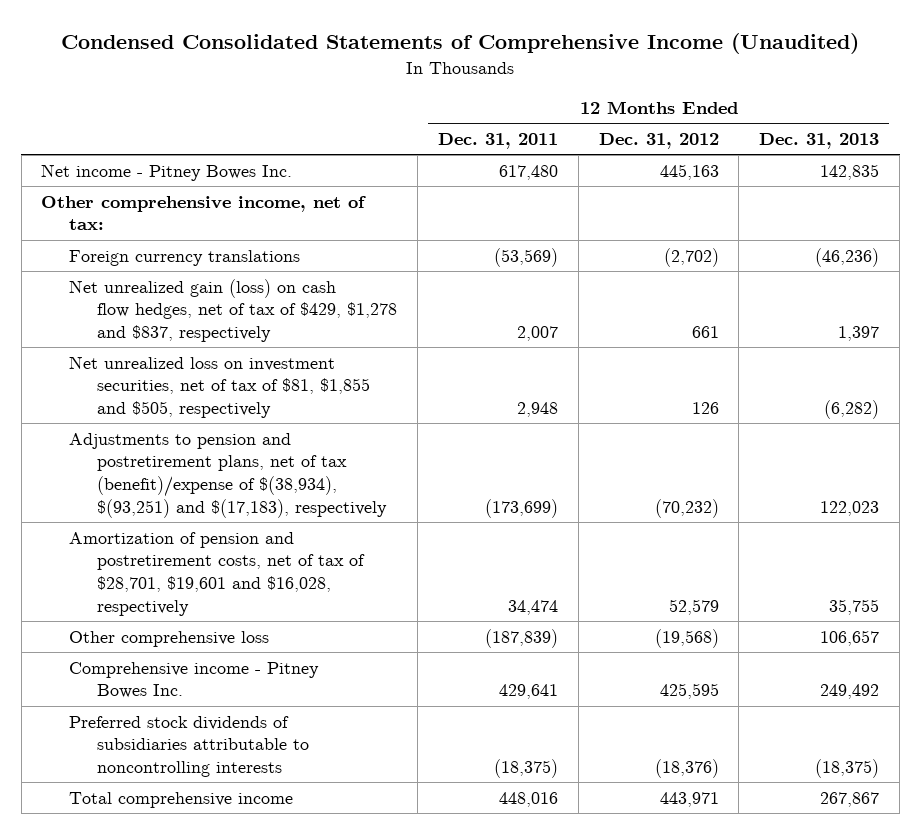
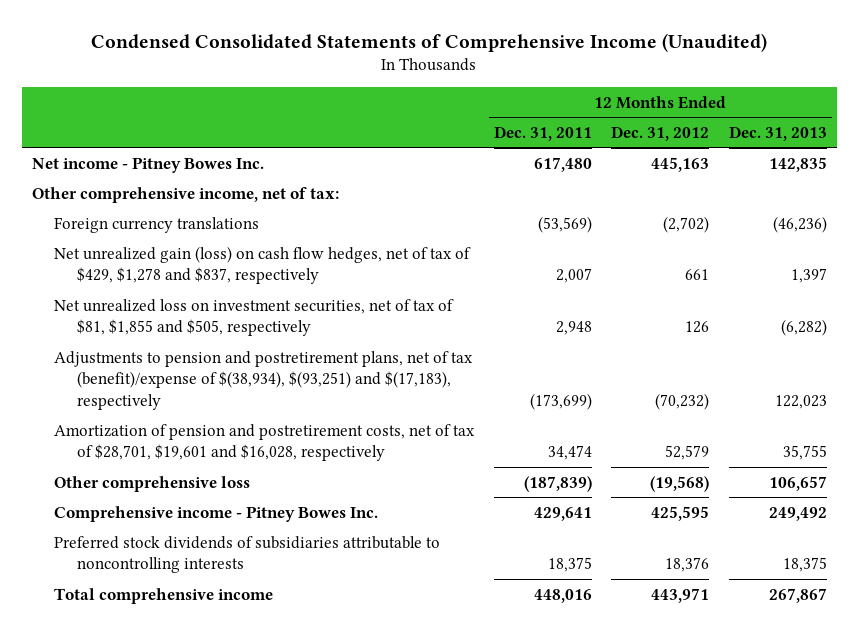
[493,759,558,779] (18,375) -> [547,557,592,573] 18,375
[654,759,719,779] (18,376) -> [665,557,710,573] 18,376
[815,759,880,779] (18,375) -> [783,557,828,573] 18,375

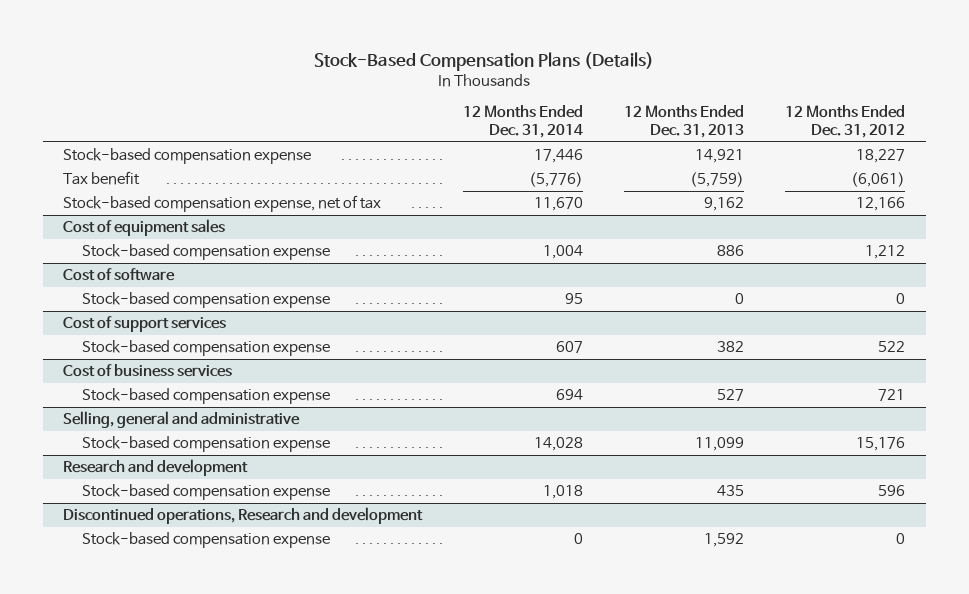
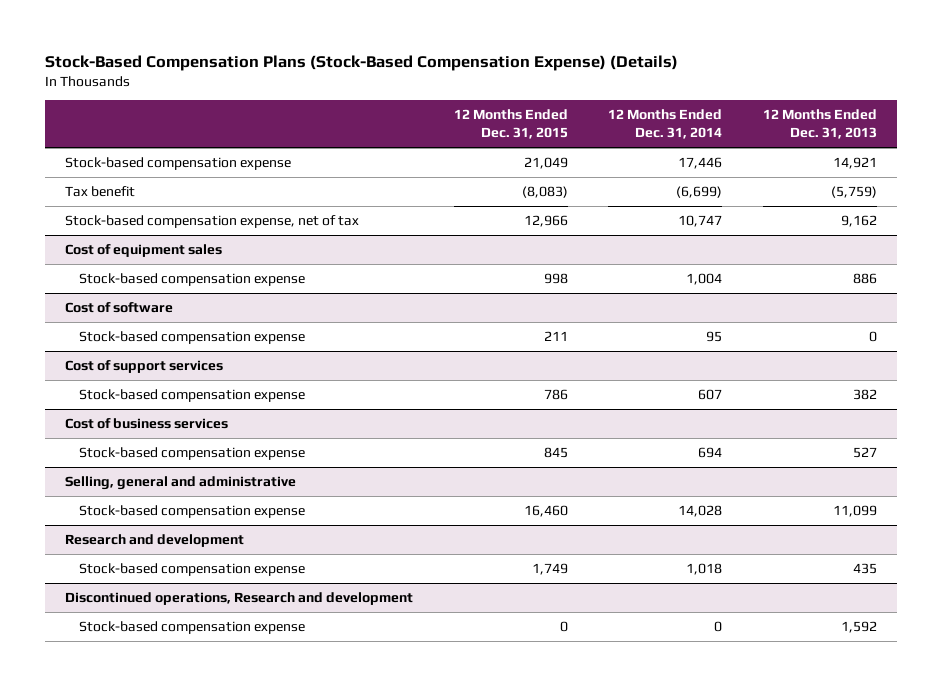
[314,51,655,71] Stock-Based Compensation Plans (Details) -> [45,55,679,72] Stock-Based Compensation Plans (Stock-Based Compensation Expense) (Details)
[785,105,906,139] 12 Months Ended Dec. 31, 2012 -> none
none -> [453,109,568,140] 12 Months Ended Dec. 31, 2015
[529,172,584,188] (5,776) -> [676,185,723,198] (6,699)
[534,197,584,212] 11,670 -> [678,214,723,227] 10,747

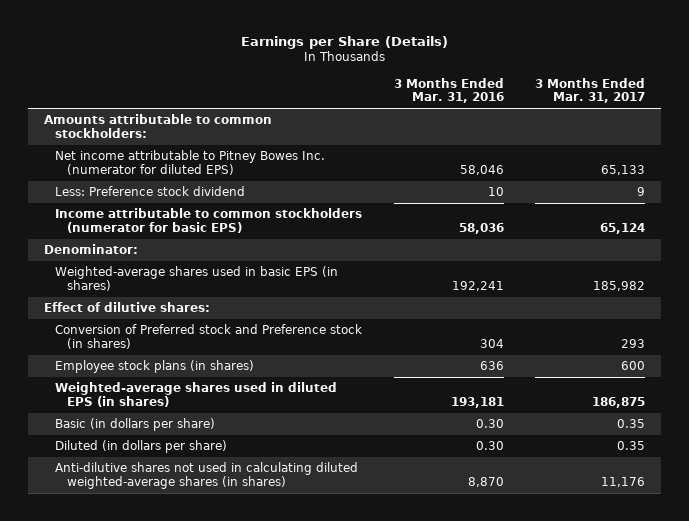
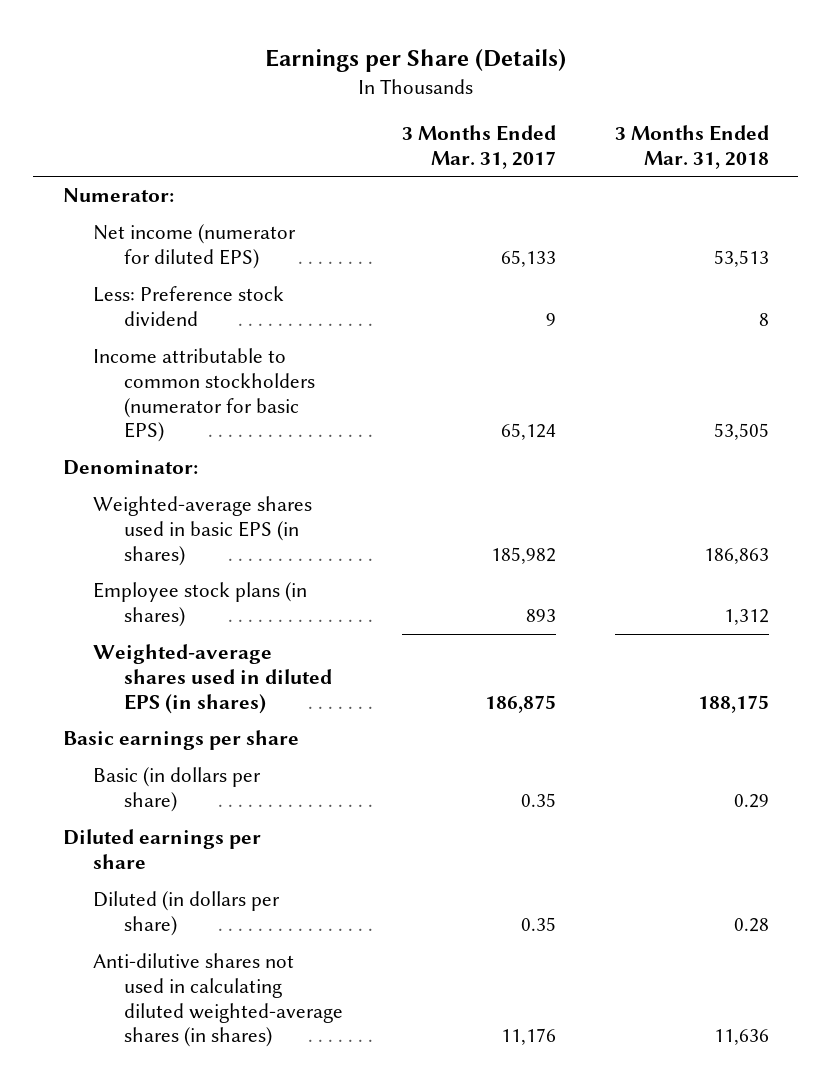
[393,77,504,104] 3 Months Ended Mar. 31, 2016 -> none
none -> [614,124,769,169] 3 Months Ended Mar. 31, 2018
[43,114,272,139] Amounts attributable to common stockholders: -> none
none -> [62,188,174,203] Numerator:
[55,150,326,176] Net income attributable to Pitney Bowes Inc. (numerator for diluted EPS) -> [93,224,297,269] Net income (numerator for diluted EPS)
[43,302,210,313] Effect of dilutive shares: -> none
[55,324,363,350] Conversion of Preferred stock and Preference stock (in shares) -> none
[621,361,646,371] 600 -> [525,608,556,622] 893
none -> [62,730,299,751] Basic earnings per share
none -> [62,829,261,869] Diluted earnings per share

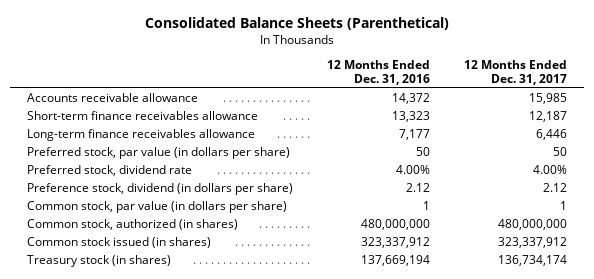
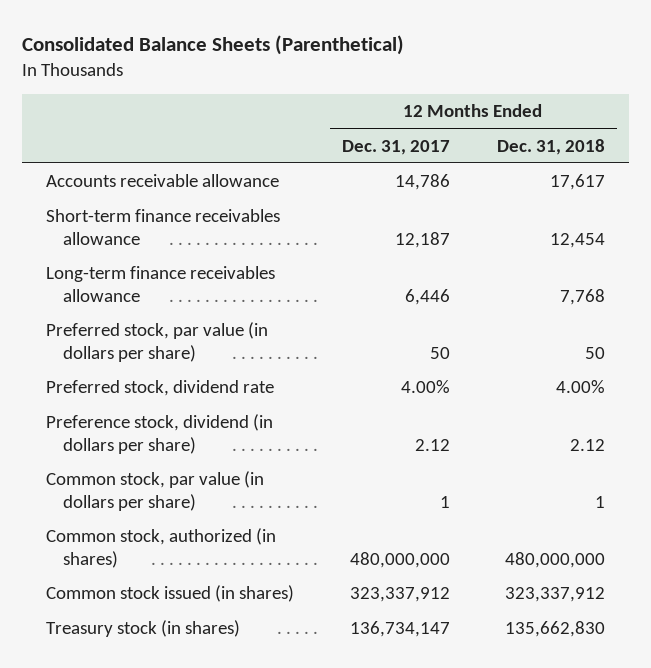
[326,59,430,85] 12 Months Ended Dec. 31, 2016 -> none
none -> [497,138,606,155] Dec. 31, 2018
[528,92,567,104] 15,985 -> [394,174,450,191] 14,786
[497,254,567,266] 136,734,174 -> [349,621,450,638] 136,734,147

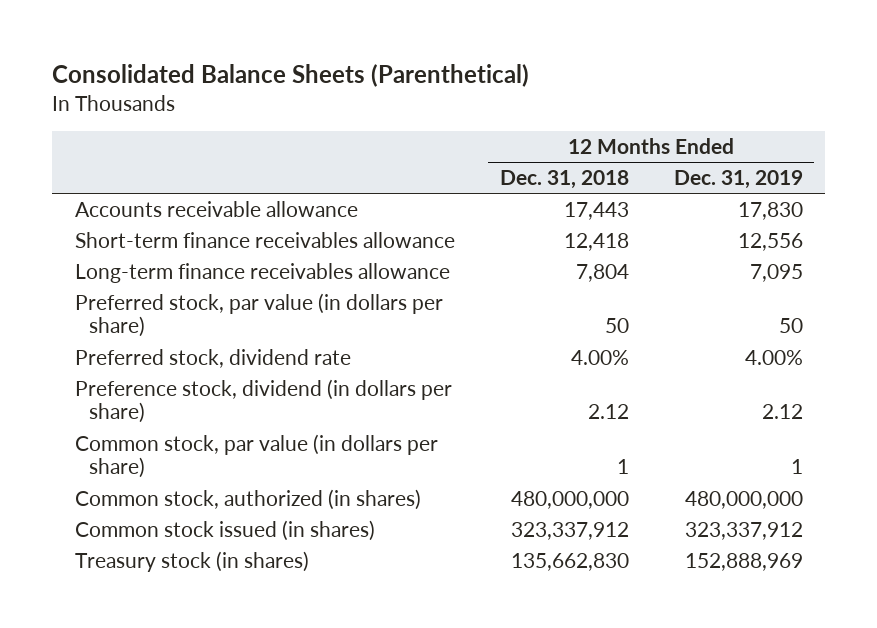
[341,139,450,155] Dec. 31, 2017 -> none
none -> [673,170,803,190] Dec. 31, 2019
[550,174,606,191] 17,617 -> [563,201,629,220] 17,443
[550,233,606,249] 12,454 -> [563,232,629,251] 12,418
[560,289,606,306] 7,768 -> [575,263,629,282] 7,804

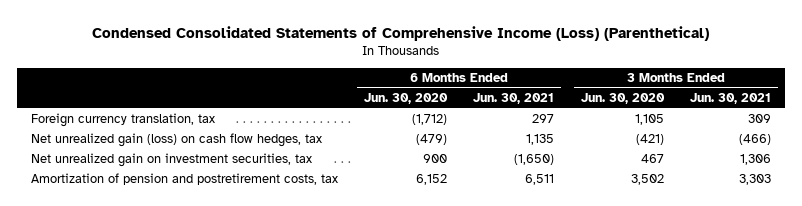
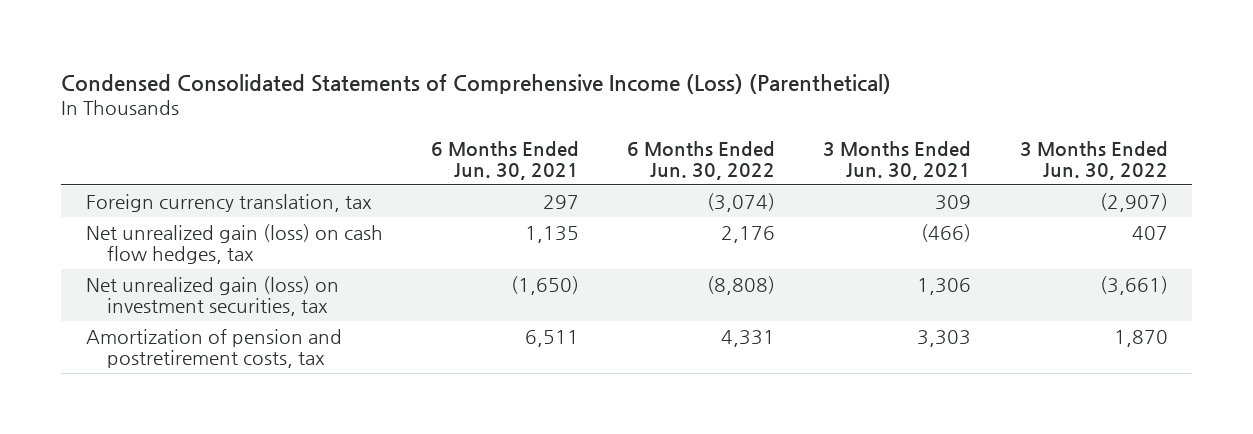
[364,93,449,105] Jun. 30, 2020 -> none
[580,93,665,105] Jun. 30, 2020 -> none
none -> [627,140,776,180] 6 Months Ended Jun. 30, 2022
none -> [1019,140,1168,180] 3 Months Ended Jun. 30, 2022
[30,153,312,168] Net unrealized gain on investment securities, tax -> [85,275,339,317] Net unrealized gain (loss) on investment securities, tax

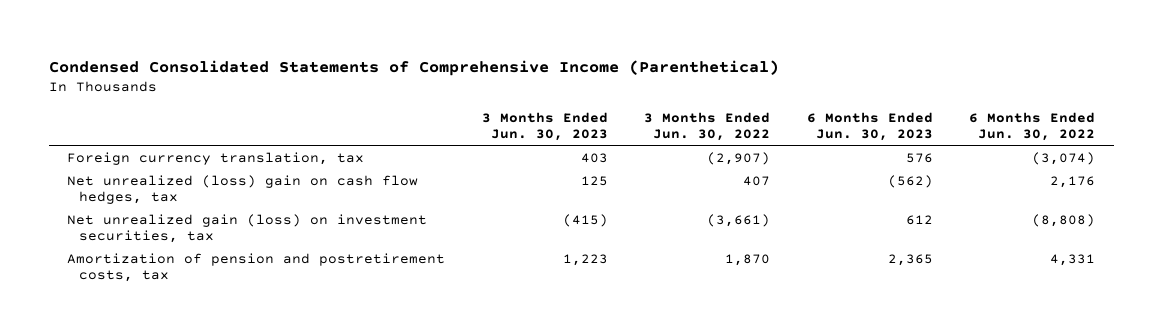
[61,73,892,94] Condensed Consolidated Statements of Comprehensive Income (Loss) (Parenthetical) -> [48,59,779,76] Condensed Consolidated Statements of Comprehensive Income (Parenthetical)
[430,140,579,180] 6 Months Ended Jun. 30, 2021 -> none
[823,140,972,180] 3 Months Ended Jun. 30, 2021 -> none
none -> [481,111,608,142] 3 Months Ended Jun. 30, 2023
none -> [806,111,933,142] 6 Months Ended Jun. 30, 2023
[85,223,383,265] Net unrealized gain (loss) on cash flow hedges, tax -> [67,174,419,205] Net unrealized (loss) gain on cash flow hedges, tax

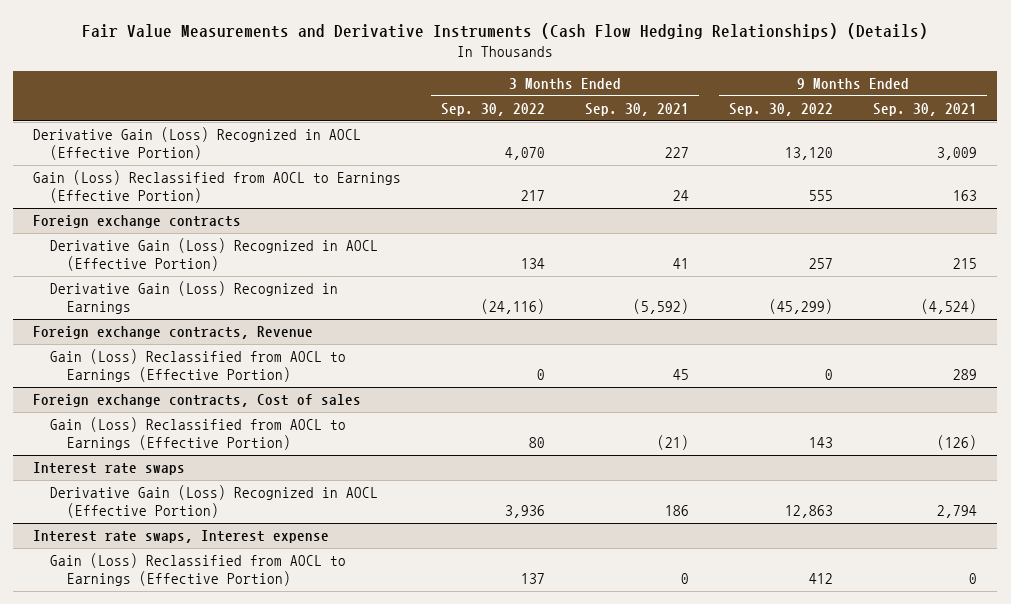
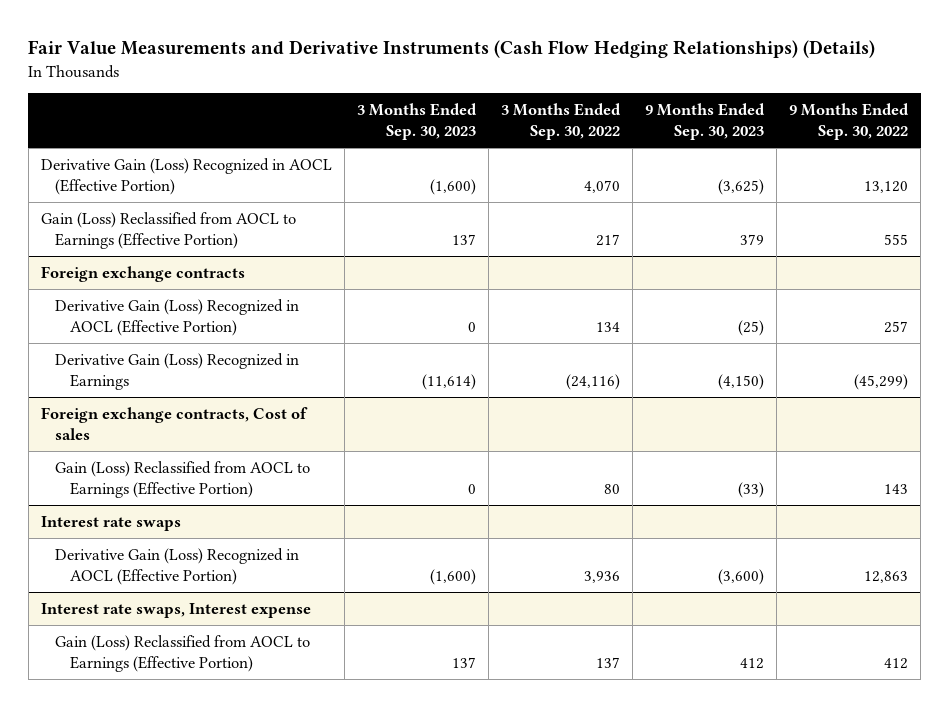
[585,102,690,116] Sep. 30, 2021 -> none
[873,102,978,116] Sep. 30, 2021 -> none
none -> [356,102,477,141] 3 Months Ended Sep. 30, 2023
none -> [645,102,766,141] 9 Months Ended Sep. 30, 2023
[33,326,314,340] Foreign exchange contracts, Revenue -> none
[49,349,346,383] Gain (Loss) Reclassified from AOCL to Earnings (Effective Portion) -> none

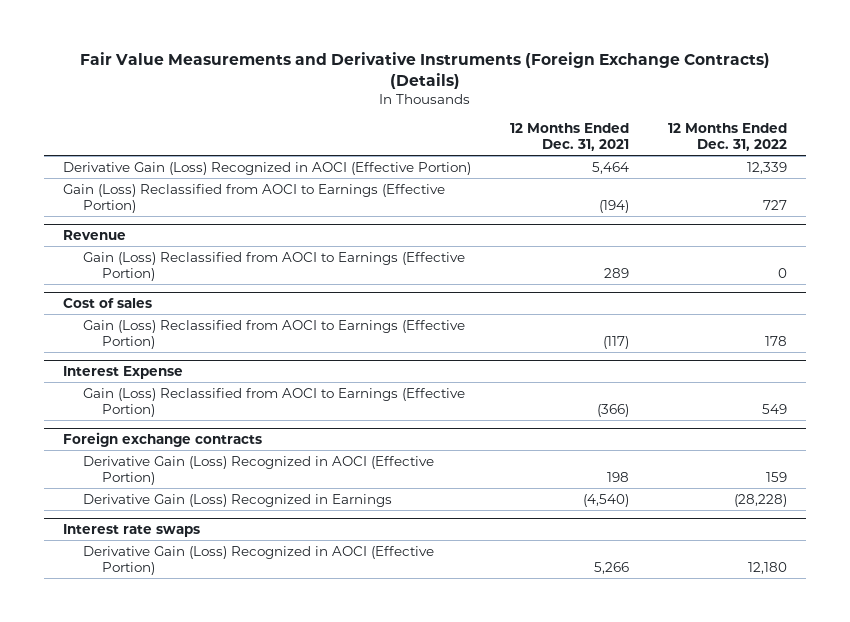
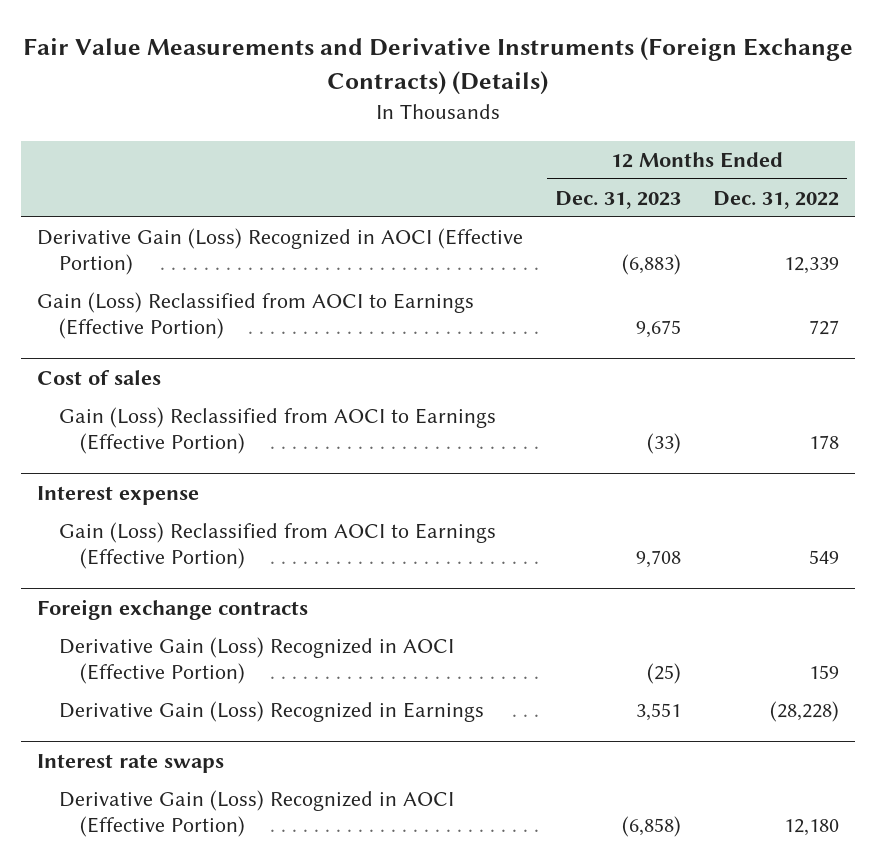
[510,123,630,152] 12 Months Ended Dec. 31, 2021 -> none
none -> [554,191,681,210] Dec. 31, 2023
[63,229,127,240] Revenue -> none
[82,251,465,281] Gain (Loss) Reclassified from AOCI to Earnings (Effective Portion) -> none
[63,365,184,379] Interest Expense -> [37,485,200,505] Interest expense

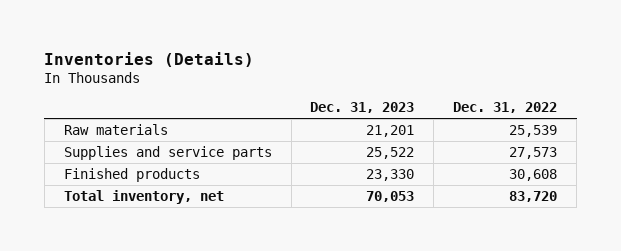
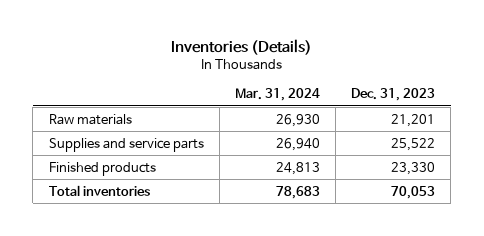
[453,102,558,114] Dec. 31, 2022 -> none
none -> [234,88,320,102] Mar. 31, 2024
[63,189,224,204] Total inventory, net -> [48,184,150,196] Total inventories

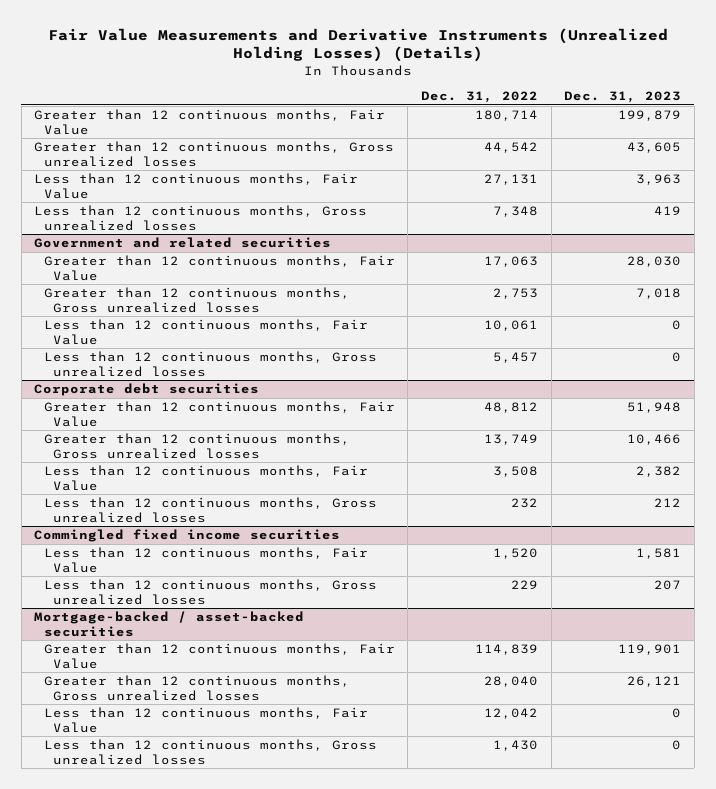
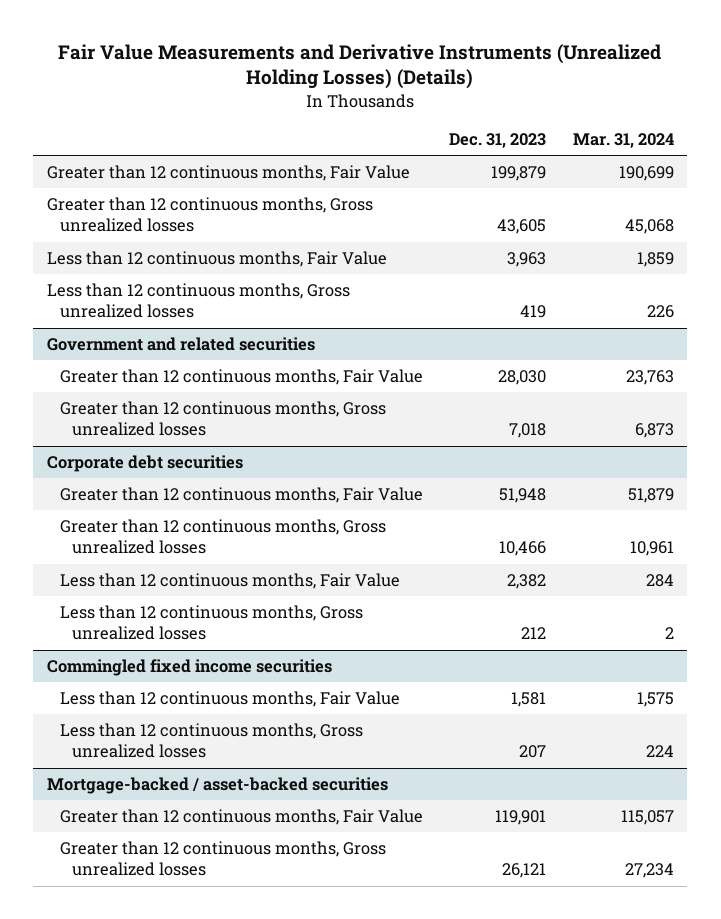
[421,90,539,103] Dec. 31, 2022 -> none
none -> [572,133,674,149] Mar. 31, 2024
[43,319,368,345] Less than 12 continuous months, Fair Value -> none
[43,351,377,377] Less than 12 continuous months, Gross unrealized losses -> none
[43,707,368,733] Less than 12 continuous months, Fair Value -> none
[43,739,377,765] Less than 12 continuous months, Gross unrealized losses -> none

